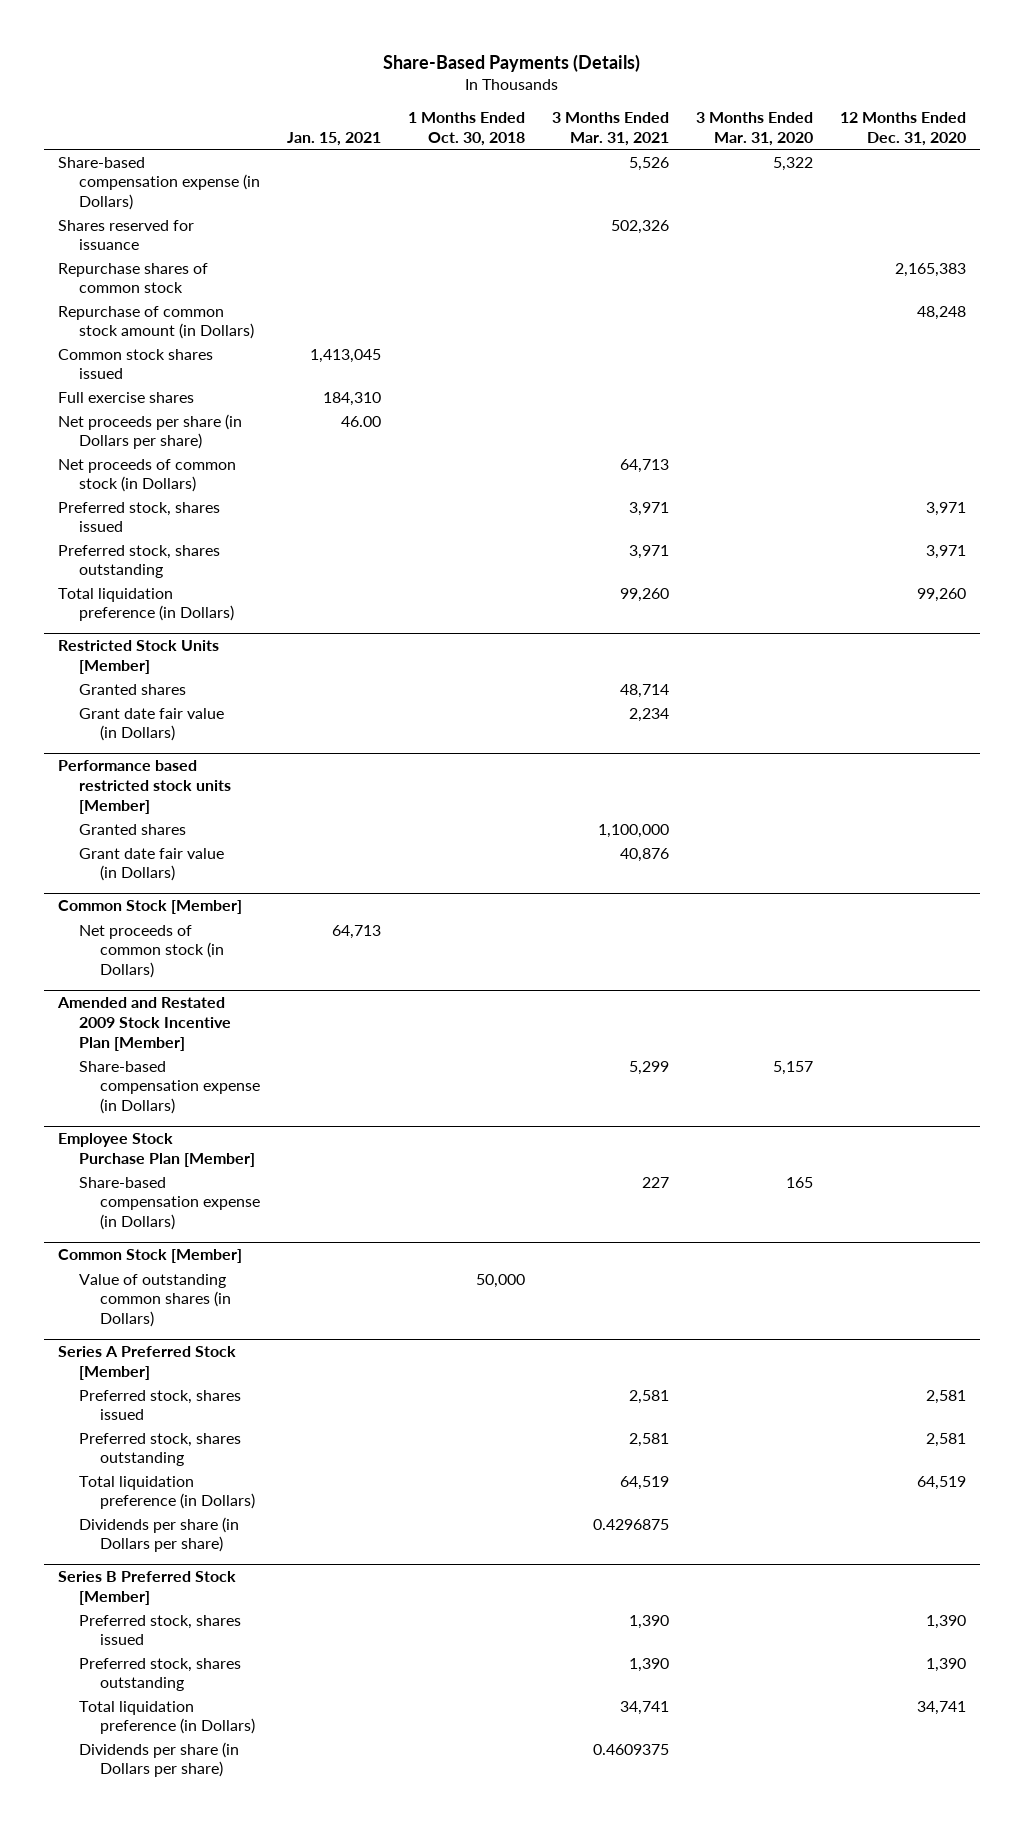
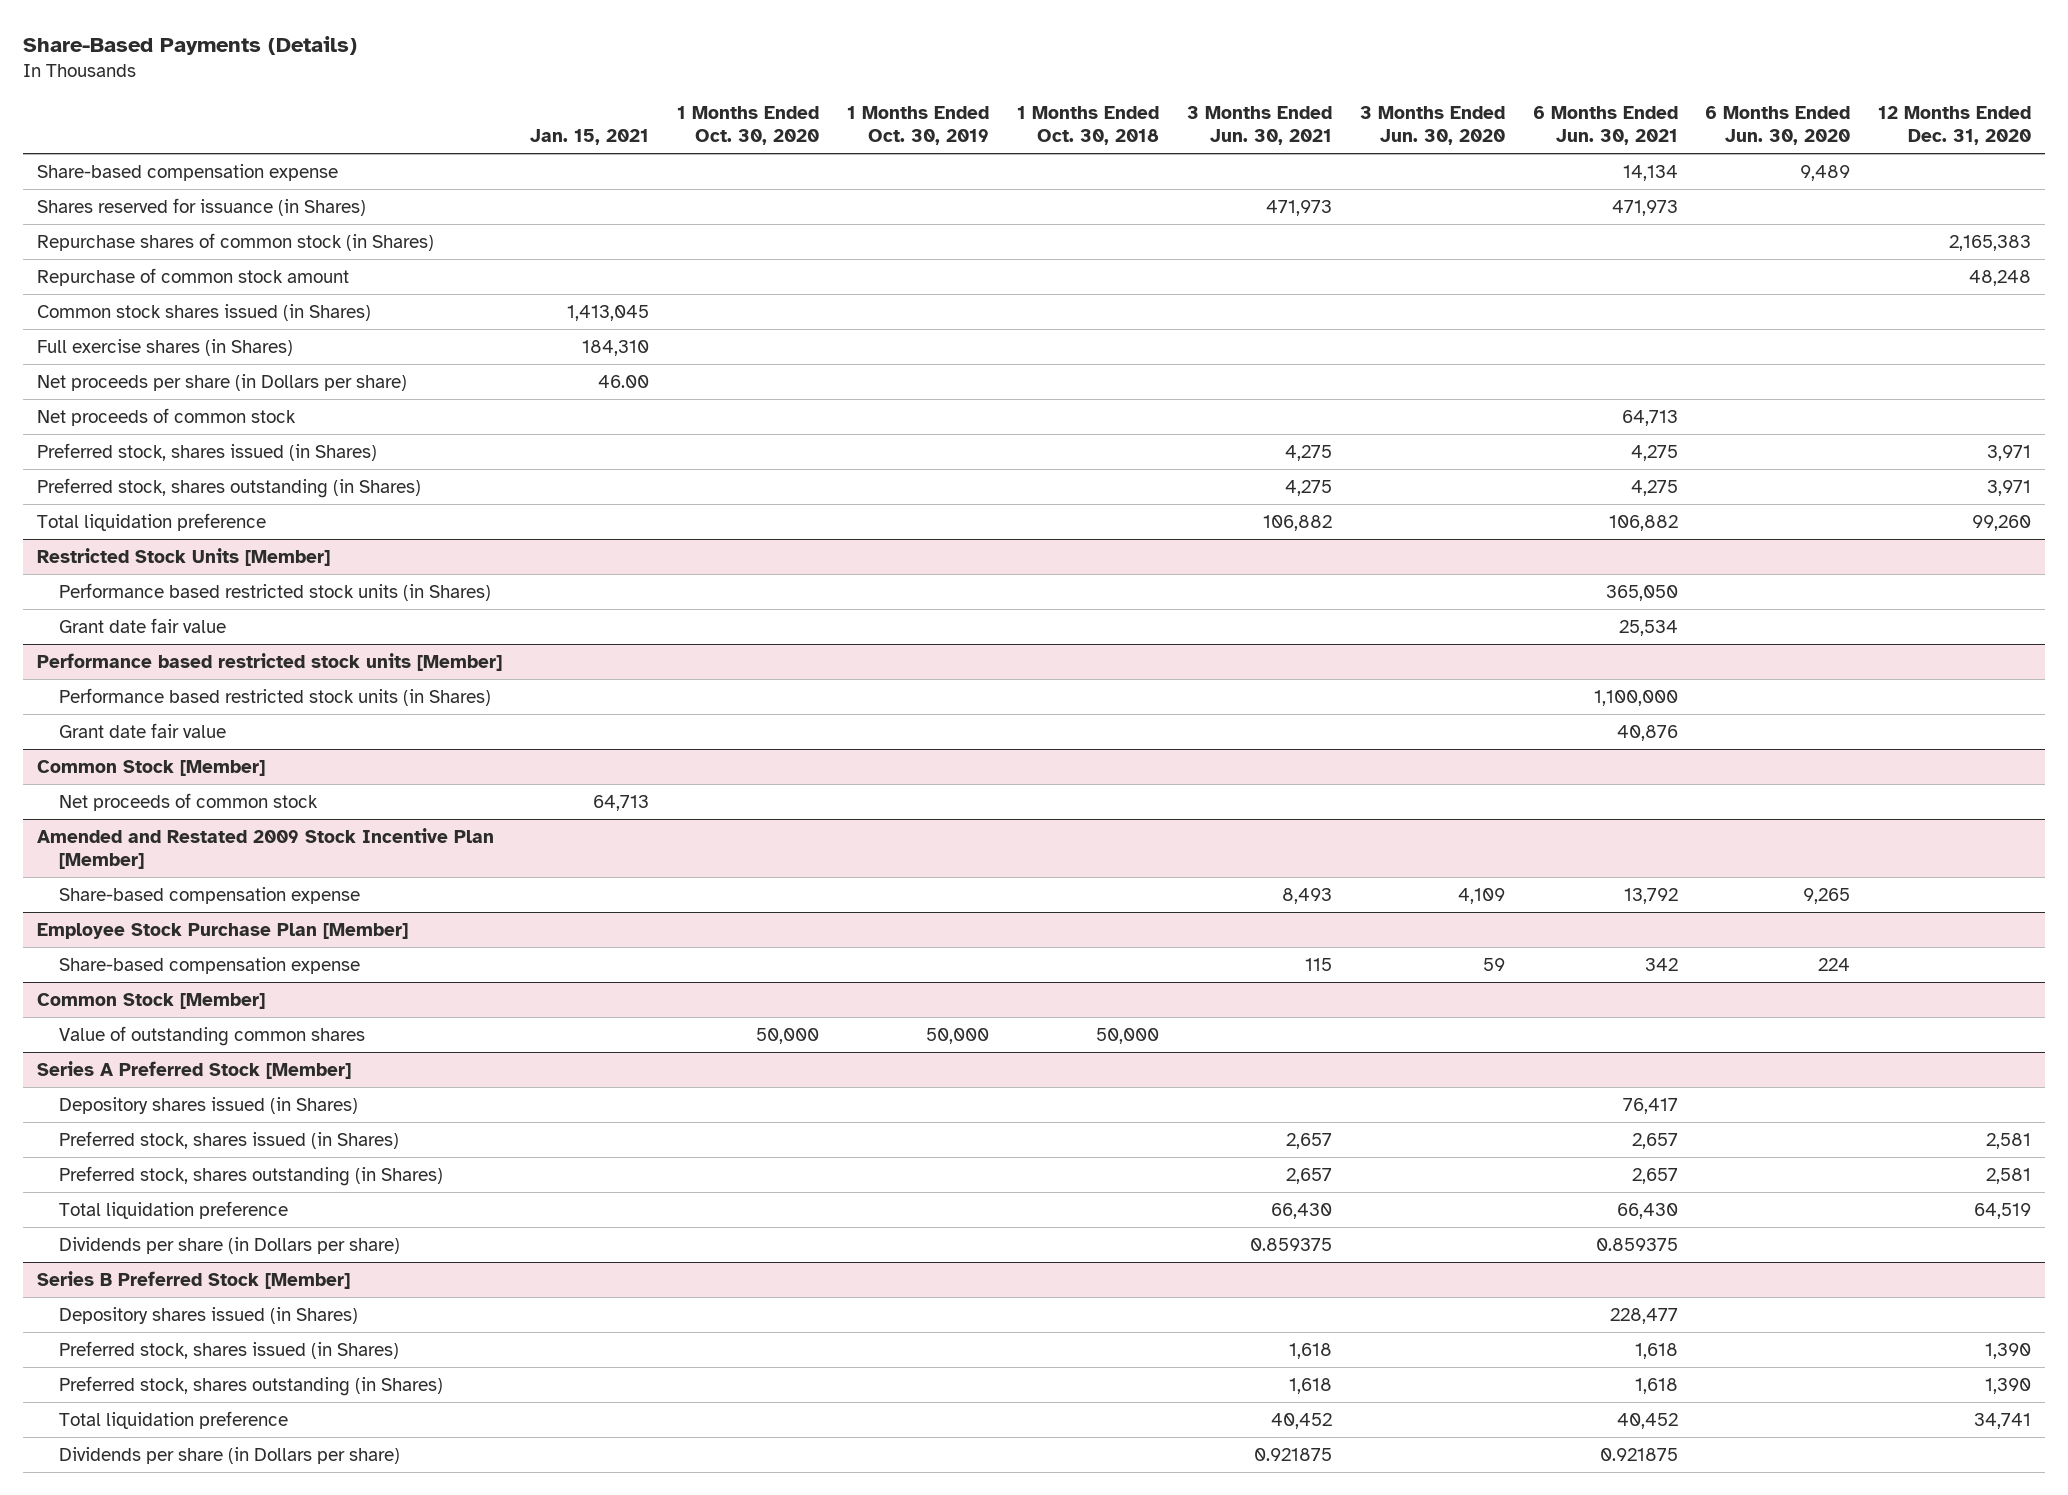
[552,112,670,146] 3 Months Ended Mar. 31, 2021 -> none
[696,112,814,146] 3 Months Ended Mar. 31, 2020 -> none
none -> [676,106,819,145] 1 Months Ended Oct. 30, 2020
none -> [846,106,989,145] 1 Months Ended Oct. 30, 2019
none -> [1186,106,1332,145] 3 Months Ended Jun. 30, 2021
none -> [1359,106,1505,145] 3 Months Ended Jun. 30, 2020
none -> [1532,106,1678,145] 6 Months Ended Jun. 30, 2021
none -> [1705,106,1851,145] 6 Months Ended Jun. 30, 2020
[57,156,260,210] Share-based compensation expense (in Dollars) -> [36,163,338,181] Share-based compensation expense
[57,219,194,251] Shares reserved for issuance -> [36,197,366,216] Shares reserved for issuance (in Shares)
[57,262,208,294] Repurchase shares of common stock -> [36,232,434,251] Repurchase shares of common stock (in Shares)
[57,305,254,340] Repurchase of common stock amount (in Dollars) -> [36,267,349,286] Repurchase of common stock amount
[57,348,213,380] Common stock shares issued -> [36,303,371,321] Common stock shares issued (in Shares)
[57,391,194,403] Full exercise shares -> [36,338,293,356] Full exercise shares (in Shares)
[57,458,236,493] Net proceeds of common stock (in Dollars) -> [36,407,296,426] Net proceeds of common stock
[57,501,220,533] Preferred stock, shares issued -> [36,442,377,461] Preferred stock, shares issued (in Shares)
[57,544,220,579] Preferred stock, shares outstanding -> [36,477,421,498] Preferred stock, shares outstanding (in Shares)
[57,587,234,622] Total liquidation preference (in Dollars) -> [36,512,266,531] Total liquidation preference
[78,683,186,695] Granted shares -> [58,582,491,601] Performance based restricted stock units (in Shares)
[78,707,224,742] Grant date fair value (in Dollars) -> [58,617,226,633] Grant date fair value
[78,823,186,835] Granted shares -> [58,687,491,706] Performance based restricted stock units (in Shares)
[78,847,224,882] Grant date fair value (in Dollars) -> [58,722,226,738] Grant date fair value
[78,924,224,978] Net proceeds of common stock (in Dollars) -> [58,792,318,811] Net proceeds of common stock
[78,1060,260,1114] Share-based compensation expense (in Dollars) -> [58,886,360,904] Share-based compensation expense
[78,1176,260,1230] Share-based compensation expense (in Dollars) -> [58,956,360,974] Share-based compensation expense
[78,1273,231,1327] Value of outstanding common shares (in Dollars) -> [58,1025,365,1046] Value of outstanding common shares
none -> [58,1096,358,1114] Depository shares issued (in Shares)
[78,1389,241,1421] Preferred stock, shares issued -> [58,1130,399,1149] Preferred stock, shares issued (in Shares)
[78,1432,241,1467] Preferred stock, shares outstanding -> [58,1165,443,1186] Preferred stock, shares outstanding (in Shares)
[78,1475,255,1510] Total liquidation preference (in Dollars) -> [58,1200,288,1219] Total liquidation preference
none -> [58,1306,358,1324] Depository shares issued (in Shares)
[78,1614,241,1646] Preferred stock, shares issued -> [58,1340,399,1359] Preferred stock, shares issued (in Shares)
[78,1657,241,1692] Preferred stock, shares outstanding -> [58,1375,443,1396] Preferred stock, shares outstanding (in Shares)
[78,1700,255,1735] Total liquidation preference (in Dollars) -> [58,1410,288,1429] Total liquidation preference

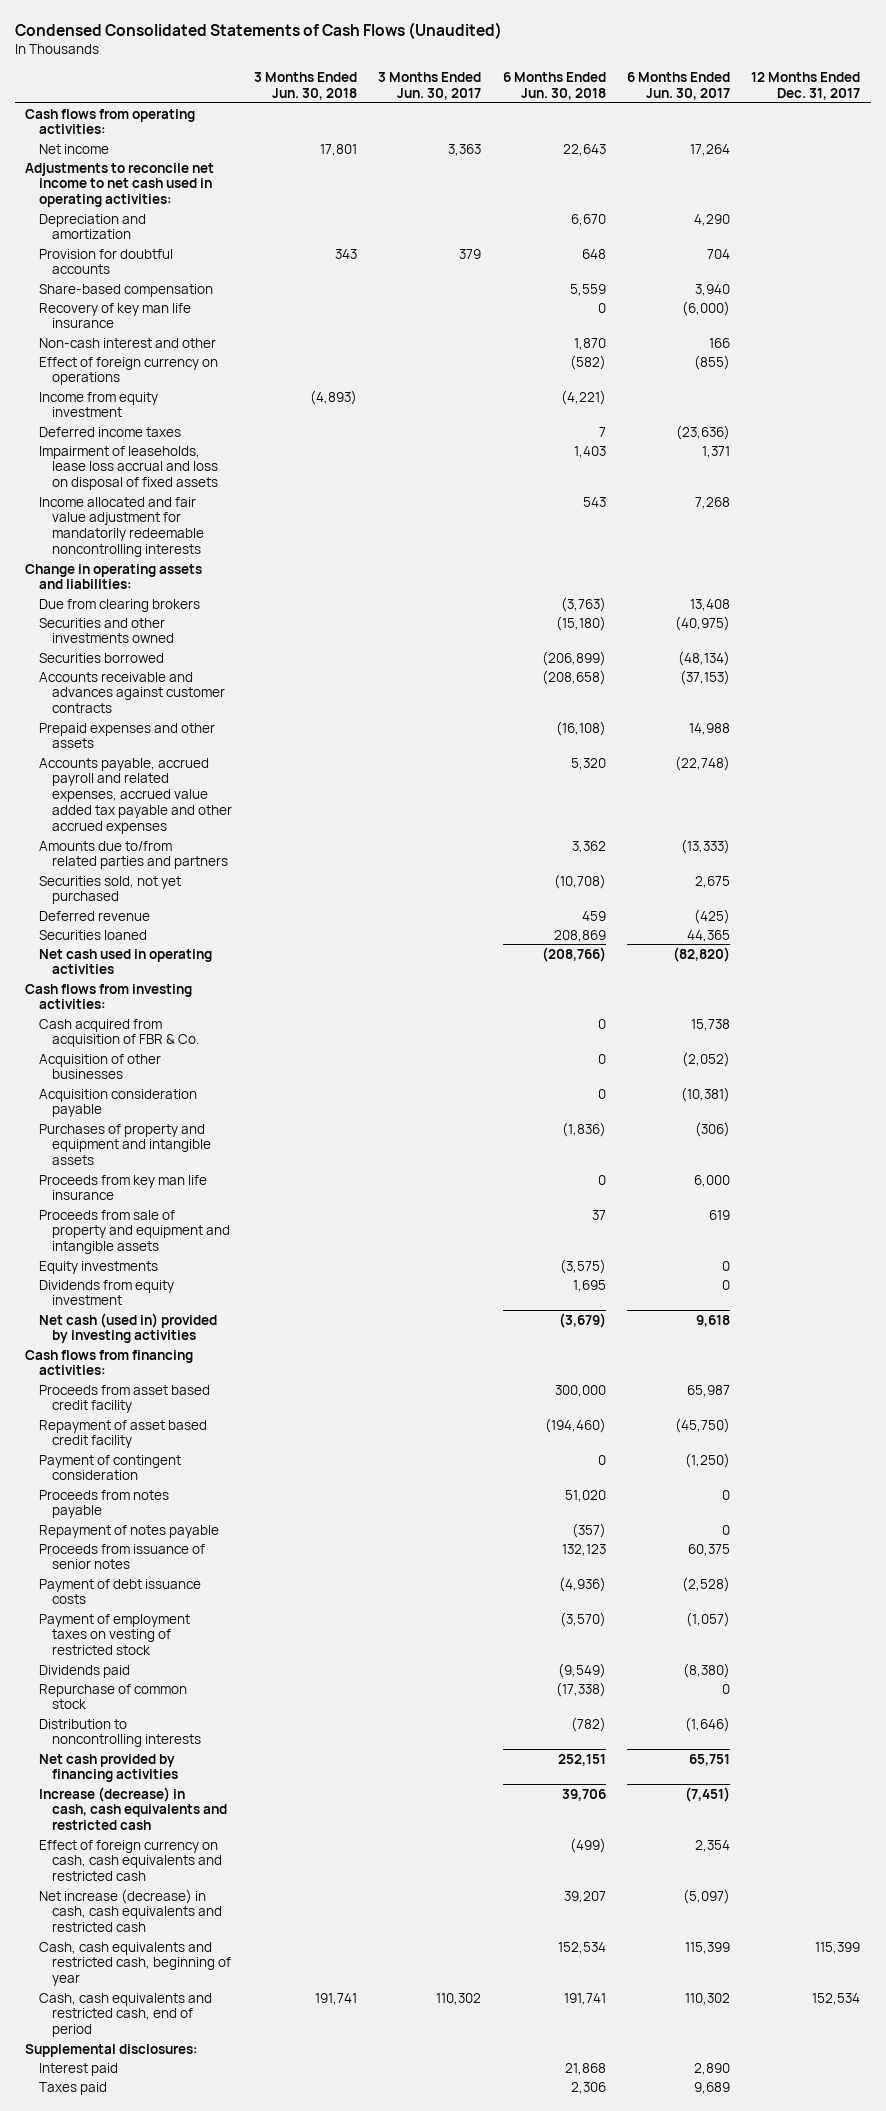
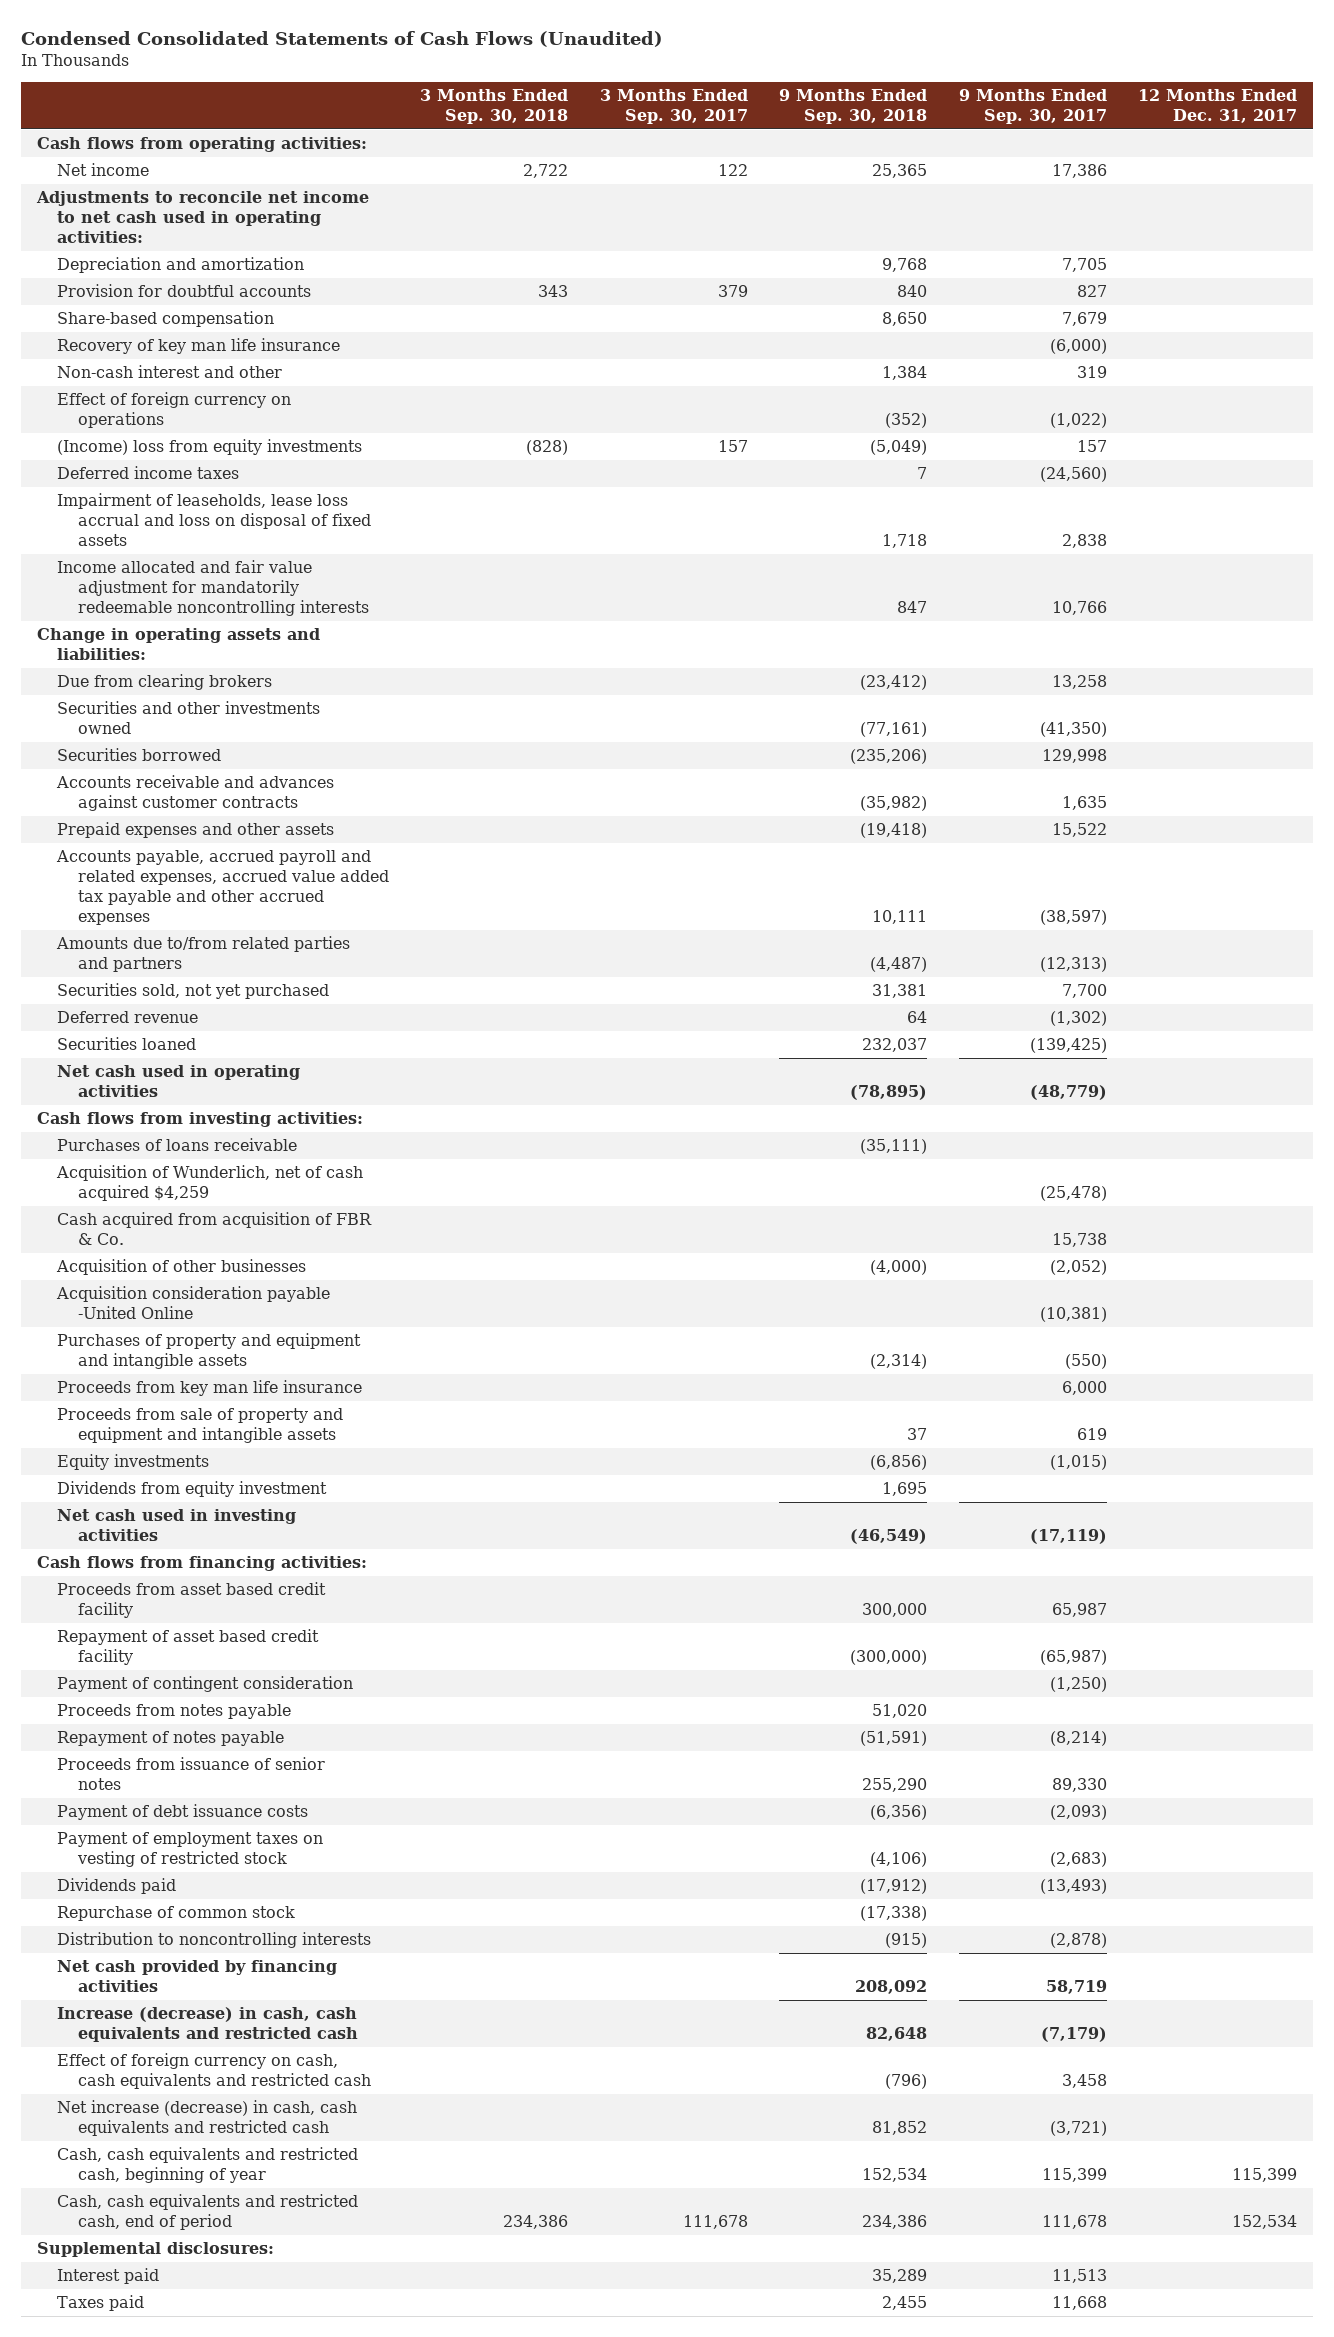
[253,72,357,100] 3 Months Ended Jun. 30, 2018 -> none
[378,72,482,100] 3 Months Ended Jun. 30, 2017 -> none
[502,72,606,100] 6 Months Ended Jun. 30, 2018 -> none
[626,72,730,100] 6 Months Ended Jun. 30, 2017 -> none
none -> [420,89,569,124] 3 Months Ended Sep. 30, 2018
none -> [599,89,748,124] 3 Months Ended Sep. 30, 2017
none -> [779,89,928,124] 9 Months Ended Sep. 30, 2018
none -> [958,89,1107,124] 9 Months Ended Sep. 30, 2017
[38,391,158,418] Income from equity investment -> [57,439,363,456] (Income) loss from equity investments
none -> [57,1138,298,1152] Purchases of loans receivable
none -> [56,1165,364,1202] Acquisition of Wunderlich, net of cash acquired $4,259
[38,1088,197,1118] Acquisition consideration payable -> [56,1286,331,1320] Acquisition consideration payable -United Online
[38,1312,217,1344] Net cash (used in) provided by investing activities -> [57,1509,297,1542] Net cash used in investing activities

